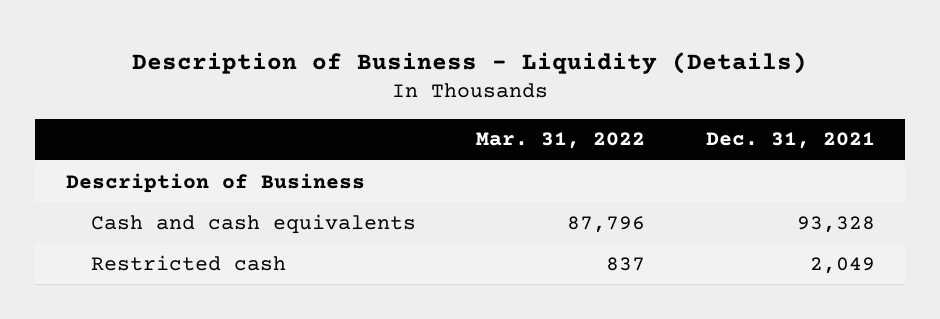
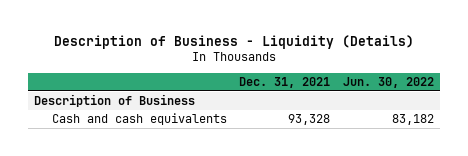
[476,132,646,150] Mar. 31, 2022 -> none
none -> [342,76,434,88] Jun. 30, 2022
[90,254,286,271] Restricted cash -> none

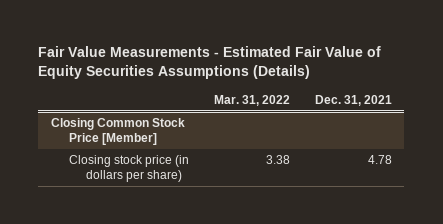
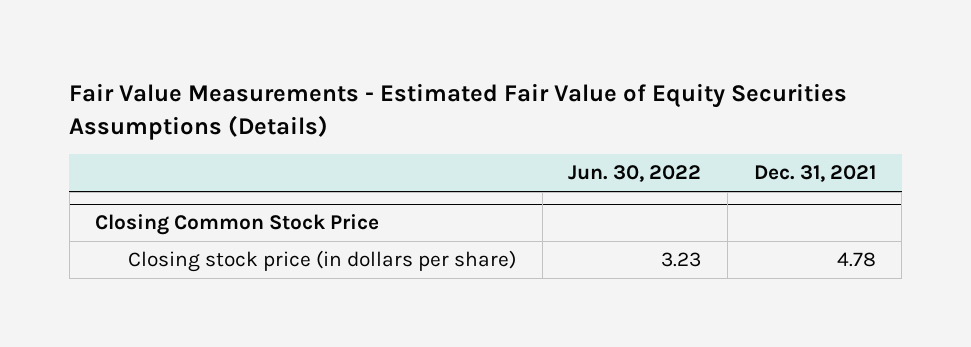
[213,94,290,106] Mar. 31, 2022 -> none
none -> [568,165,702,183] Jun. 30, 2022
[50,118,185,146] Closing Common Stock Price [Member] -> [95,214,380,236] Closing Common Stock Price

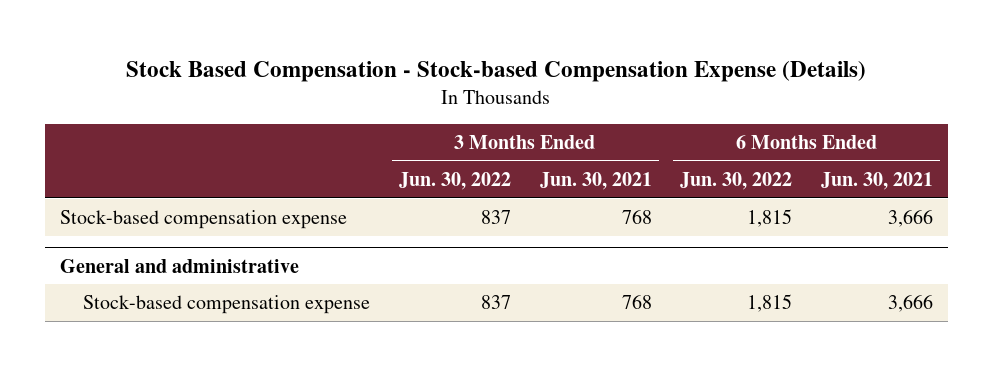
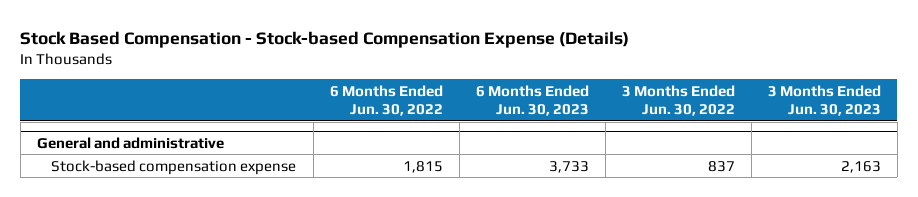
[539,171,652,190] Jun. 30, 2021 -> none
[821,171,934,190] Jun. 30, 2021 -> none
none -> [475,84,589,117] 6 Months Ended Jun. 30, 2023
none -> [767,84,881,117] 3 Months Ended Jun. 30, 2023
[59,210,347,230] Stock-based compensation expense -> none

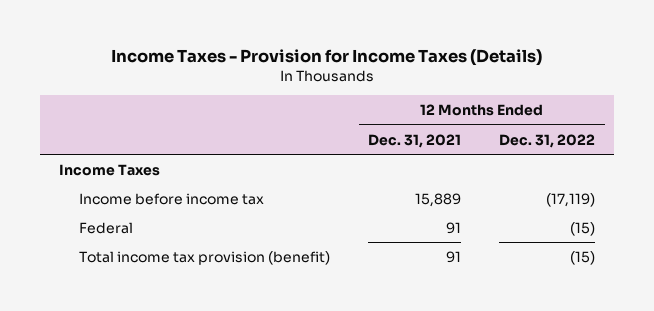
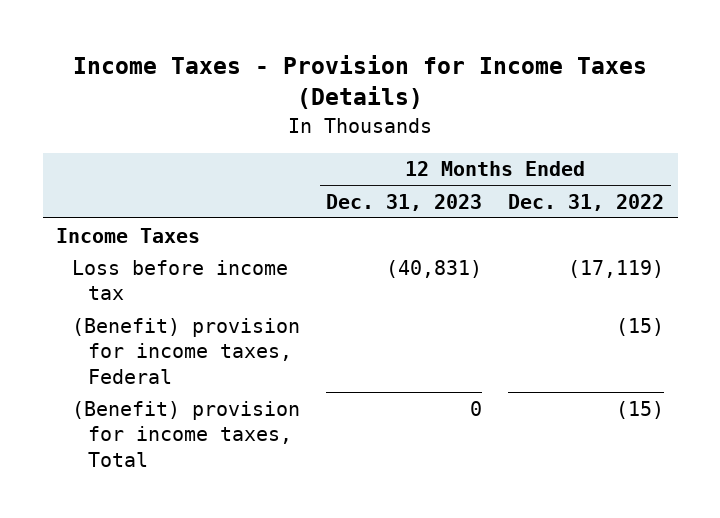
[368,133,462,148] Dec. 31, 2021 -> none
none -> [326,193,483,211] Dec. 31, 2023
[79,192,265,205] Income before income tax -> [71,259,288,301] Loss before income tax
[79,221,134,234] Federal -> [71,317,300,384] (Benefit) provision for income taxes, Federal
[79,250,331,265] Total income tax provision (benefit) -> [71,400,300,467] (Benefit) provision for income taxes, Total

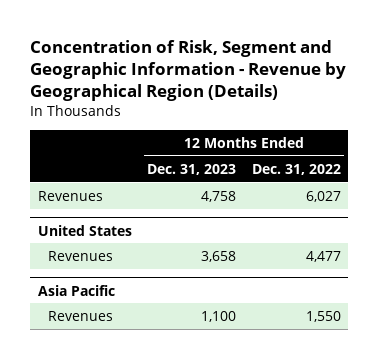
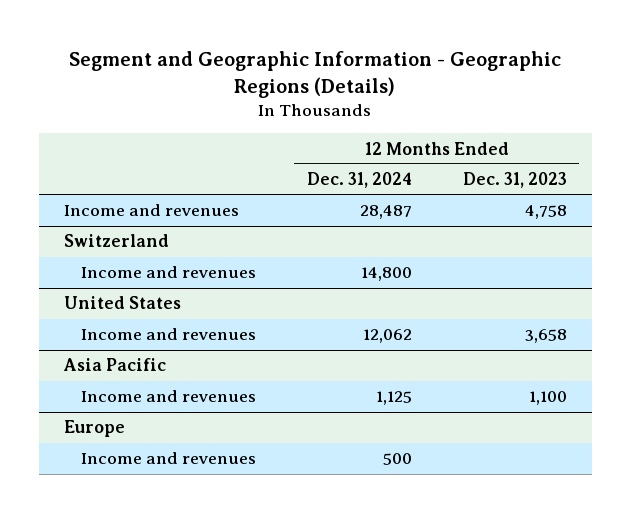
[30,39,347,101] Concentration of Risk, Segment and Geographic Information - Revenue by Geographical Region (Details) -> [69,50,562,98] Segment and Geographic Information - Geographic Regions (Details)
[251,163,341,175] Dec. 31, 2022 -> none
none -> [306,172,412,189] Dec. 31, 2024
[38,190,104,201] Revenues -> [63,204,239,217] Income and revenues
none -> [63,234,169,248] Switzerland
none -> [80,266,256,279] Income and revenues
[48,250,114,261] Revenues -> [80,328,256,341] Income and revenues
[48,310,114,321] Revenues -> [80,390,256,403] Income and revenues
none -> [63,420,125,438] Europe
none -> [80,452,256,465] Income and revenues

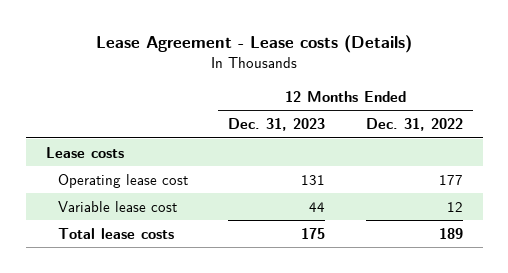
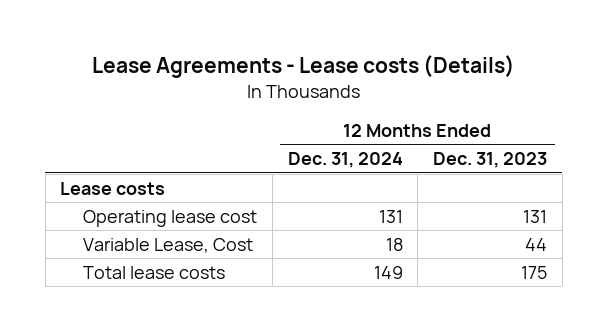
[96,35,413,54] Lease Agreement - Lease costs (Details) -> [91,55,515,79] Lease Agreements - Lease costs (Details)
[365,118,463,132] Dec. 31, 2022 -> none
none -> [287,152,403,169] Dec. 31, 2024
[58,200,178,212] Variable lease cost -> [83,237,254,253] Variable Lease, Cost

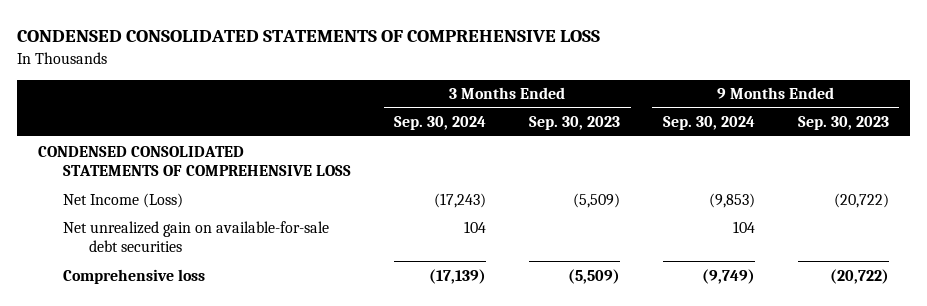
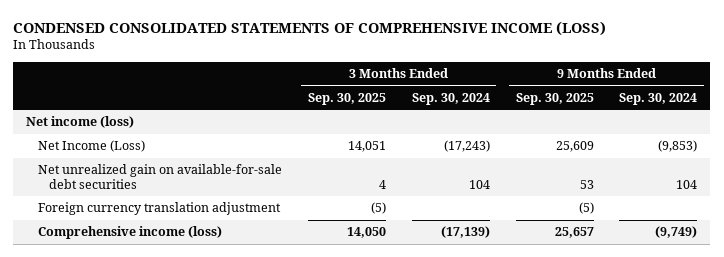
[16,29,600,42] CONDENSED CONSOLIDATED STATEMENTS OF COMPREHENSIVE LOSS -> [13,20,607,36] CONDENSED CONSOLIDATED STATEMENTS OF COMPREHENSIVE INCOME (LOSS)
[529,116,621,131] Sep. 30, 2023 -> none
[797,116,889,131] Sep. 30, 2023 -> none
none -> [307,92,386,105] Sep. 30, 2025
none -> [515,92,594,105] Sep. 30, 2025
[38,145,352,176] CONDENSED CONSOLIDATED STATEMENTS OF COMPREHENSIVE LOSS -> none
none -> [26,116,135,129] Net income (loss)
none -> [37,202,281,216] Foreign currency translation adjustment
[63,268,206,284] Comprehensive loss -> [37,226,222,240] Comprehensive income (loss)

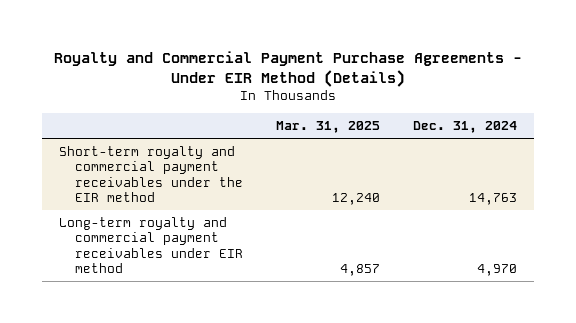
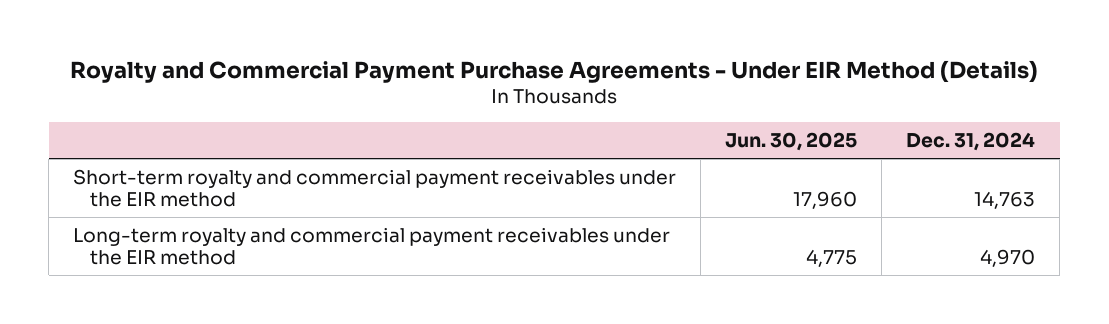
[276,121,381,134] Mar. 31, 2025 -> none
none -> [725,132,858,152] Jun. 30, 2025
[59,216,243,274] Long-term royalty and commercial payment receivables under EIR method -> [73,226,671,265] Long-term royalty and commercial payment receivables under the EIR method

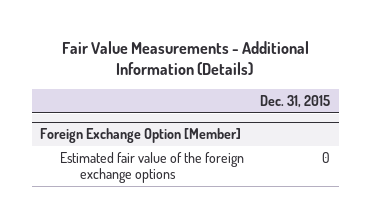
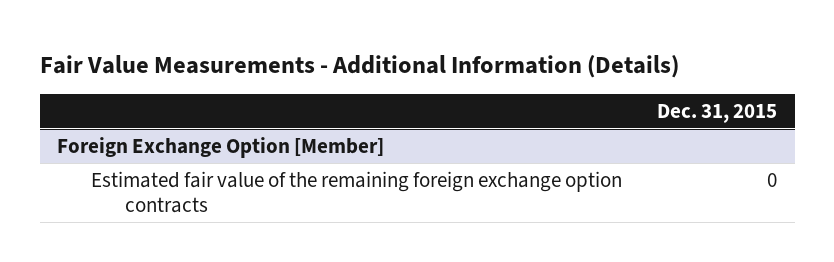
[59,152,244,184] Estimated fair value of the foreign exchange options -> [91,170,623,213] Estimated fair value of the remaining foreign exchange option contracts

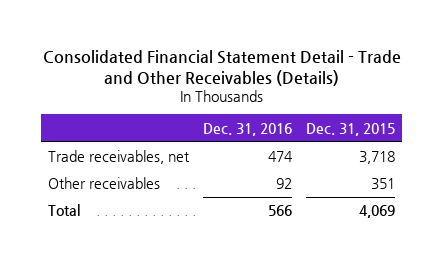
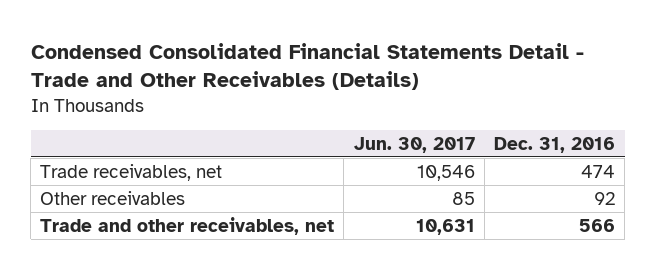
[42,50,401,86] Consolidated Financial Statement Detail - Trade and Other Receivables (Details) -> [30,42,584,91] Condensed Consolidated Financial Statements Detail - Trade and Other Receivables (Details)
[306,122,396,136] Dec. 31, 2015 -> none
none -> [353,136,475,153] Jun. 30, 2017
[48,204,81,217] Total -> [40,216,335,235] Trade and other receivables, net

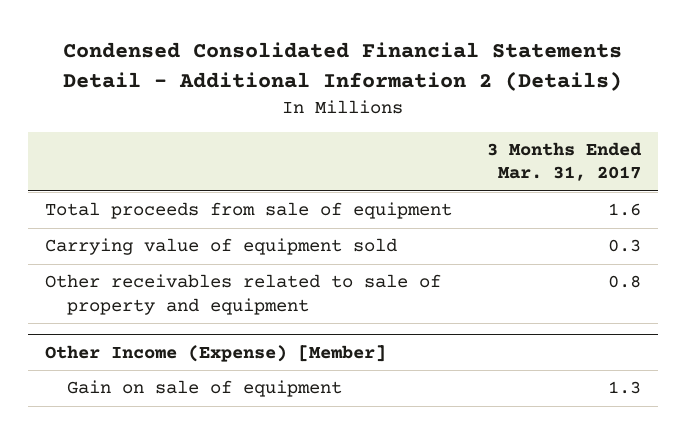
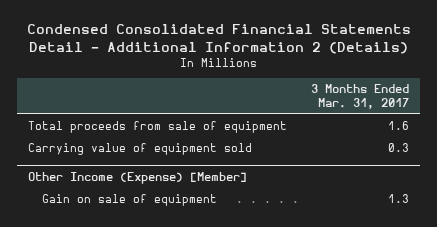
[45,274,442,315] Other receivables related to sale of property and equipment -> none

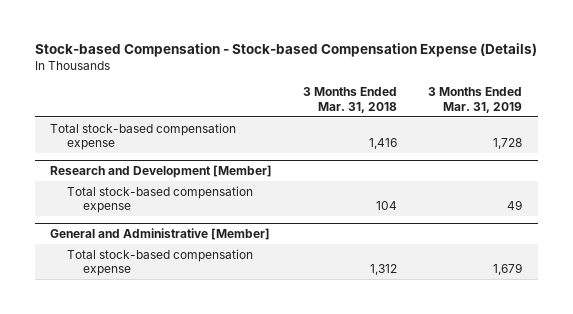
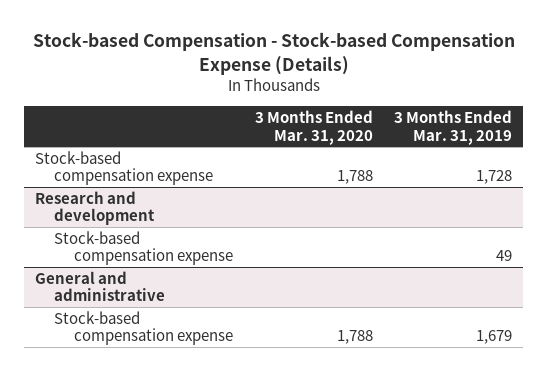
[303,87,398,113] 3 Months Ended Mar. 31, 2018 -> none
none -> [254,110,373,145] 3 Months Ended Mar. 31, 2020
[50,122,237,151] Total stock-based compensation expense -> [34,150,214,186] Stock-based compensation expense
[50,164,273,178] Research and Development [Member] -> [34,190,156,226] Research and development
[66,185,253,214] Total stock-based compensation expense -> [54,230,233,266] Stock-based compensation expense
[50,227,271,240] General and Administrative [Member] -> [34,270,166,302] General and administrative
[66,248,253,277] Total stock-based compensation expense -> [54,310,233,346] Stock-based compensation expense

